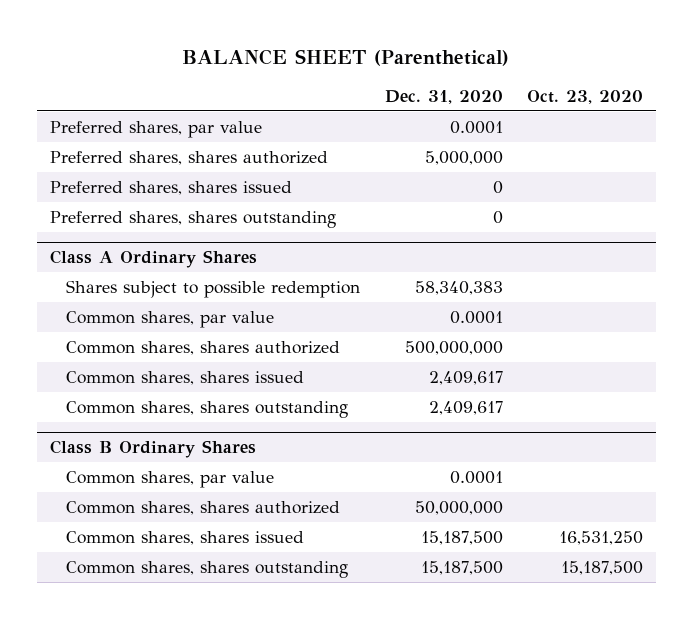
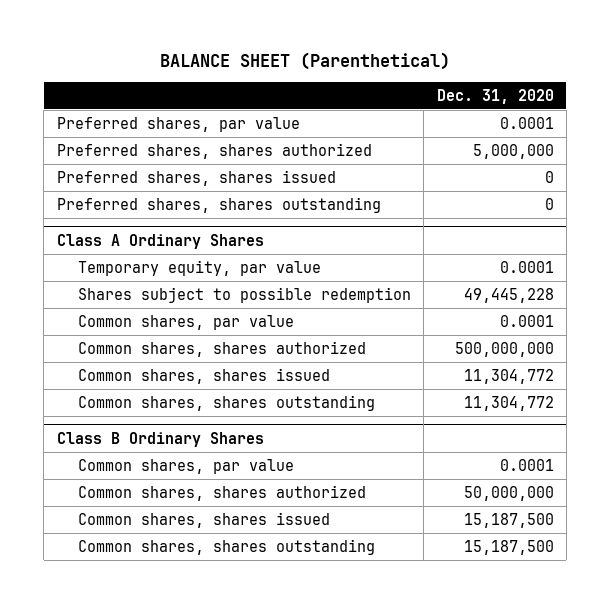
[527,90,644,105] Oct. 23, 2020 -> none
none -> [77,259,321,276] Temporary equity, par value
[414,280,503,295] 58,340,383 -> [463,287,554,303] 49,445,228
[428,370,503,385] 2,409,617 -> [463,368,554,384] 11,304,772
[428,400,503,415] 2,409,617 -> [463,395,554,411] 11,304,772

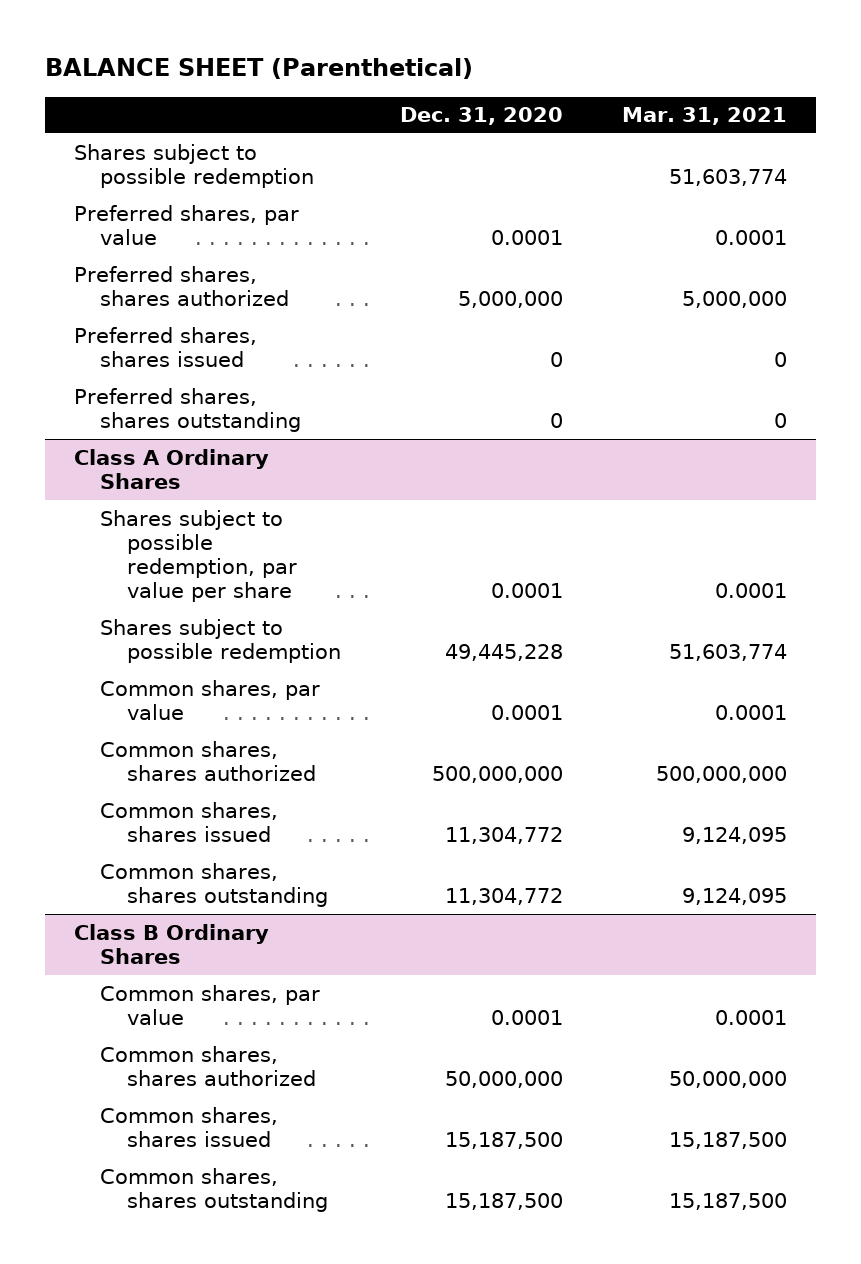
none -> [621,107,787,126] Mar. 31, 2021
none -> [74,143,315,188] Shares subject to possible redemption
[77,259,321,276] Temporary equity, par value -> [100,509,297,603] Shares subject to possible redemption, par value per share

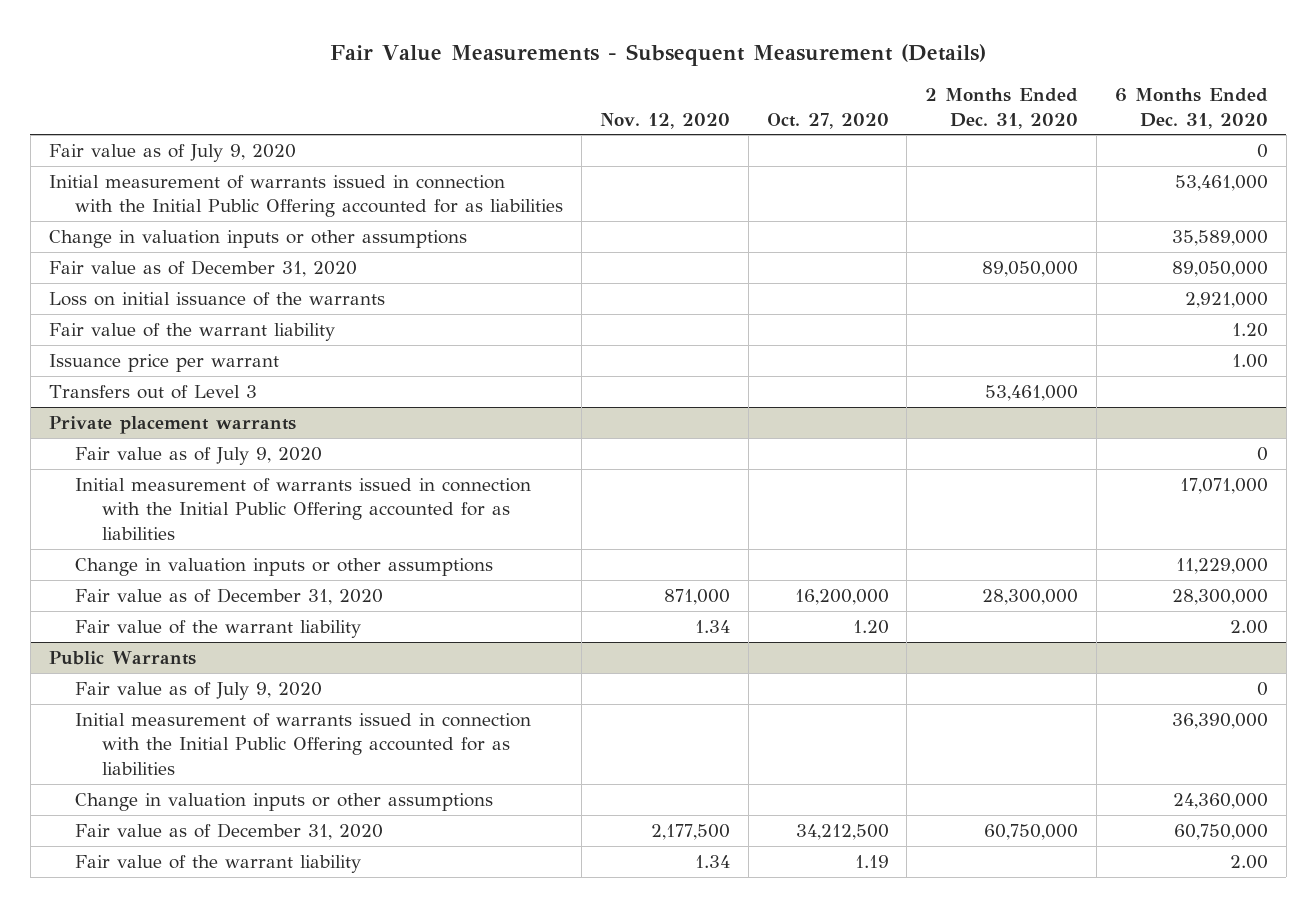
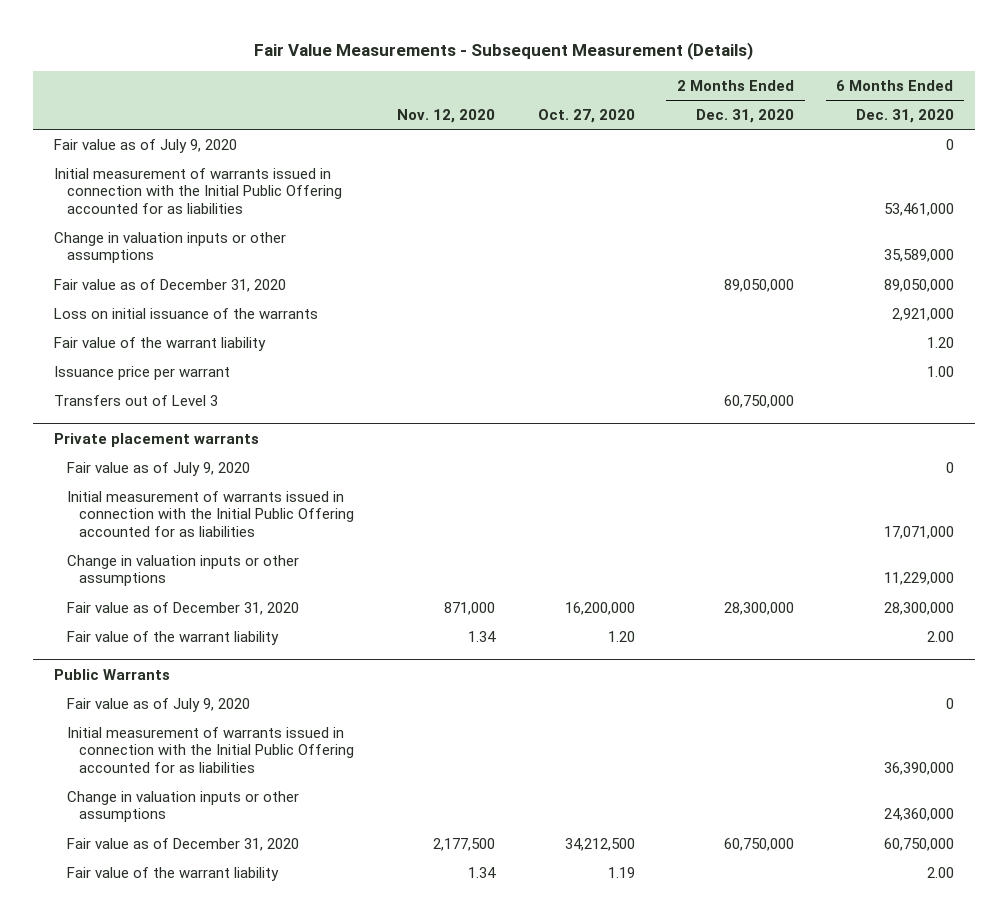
[985,384,1079,401] 53,461,000 -> [724,394,795,408] 60,750,000

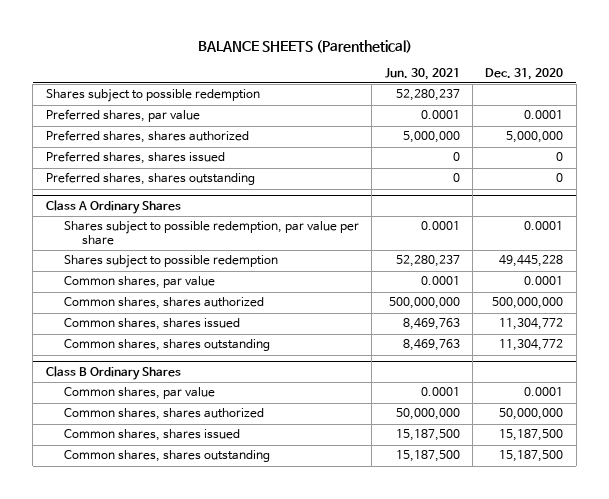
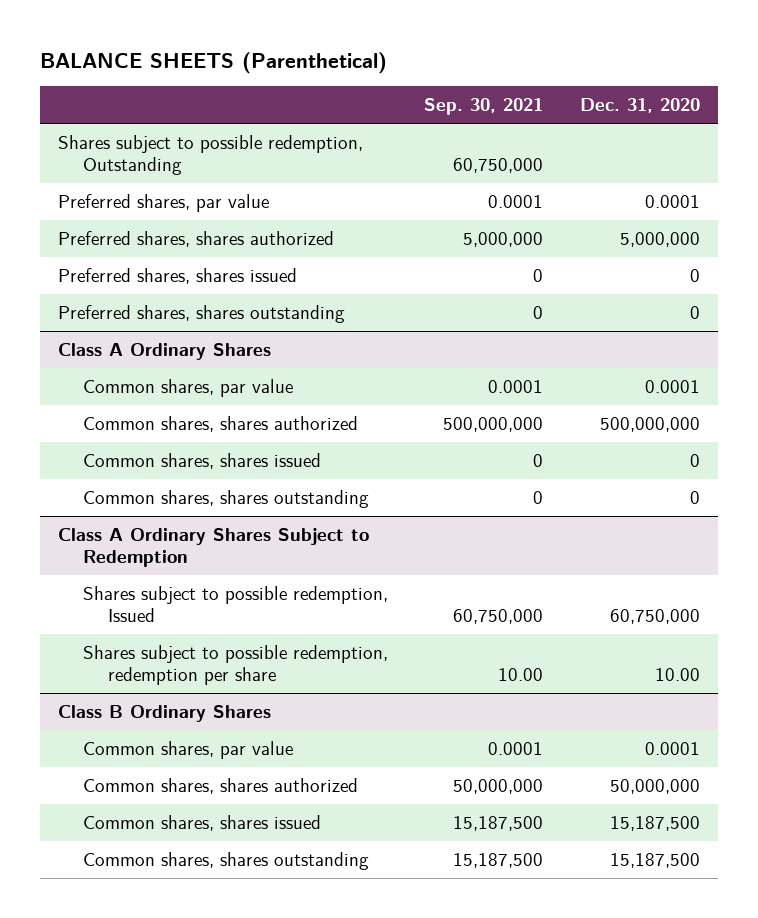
[384,67,460,80] Jun. 30, 2021 -> none
none -> [424,98,544,116] Sep. 30, 2021
[45,89,260,103] Shares subject to possible redemption -> [57,134,363,176] Shares subject to possible redemption, Outstanding
[63,221,359,245] Shares subject to possible redemption, par value per share -> none
[63,255,278,269] Shares subject to possible redemption -> none
[499,318,564,331] 11,304,772 -> [689,453,700,467] 0
[499,339,564,352] 11,304,772 -> [689,490,700,504] 0
none -> [57,527,369,568] Class A Ordinary Shares Subject to Redemption
none -> [82,585,388,623] Shares subject to possible redemption, Issued
none -> [82,644,388,686] Shares subject to possible redemption, redemption per share

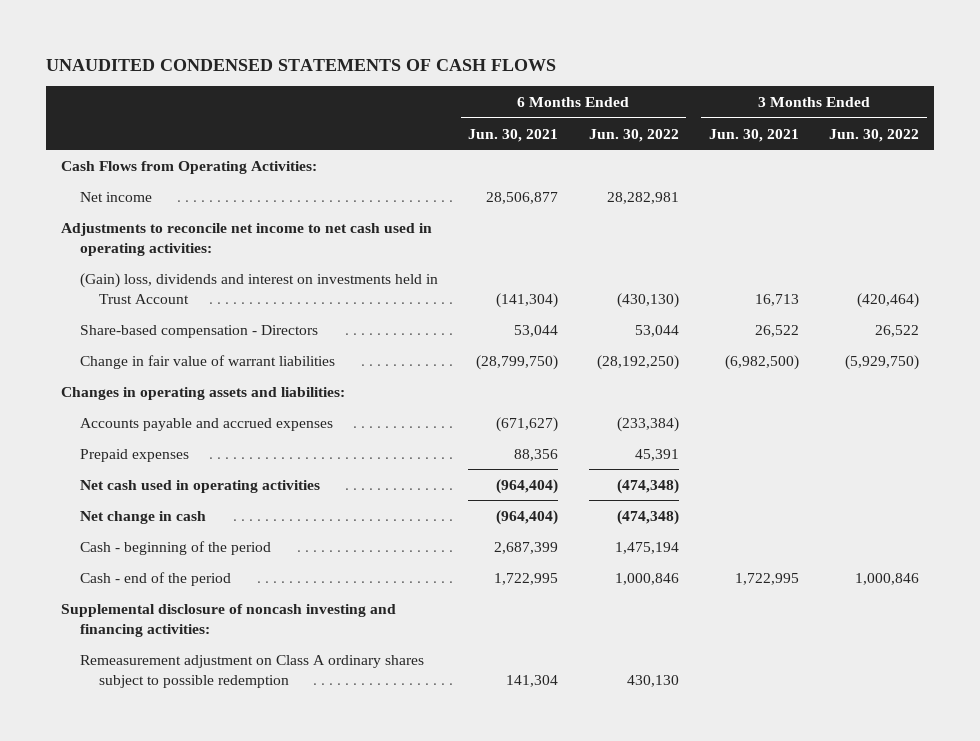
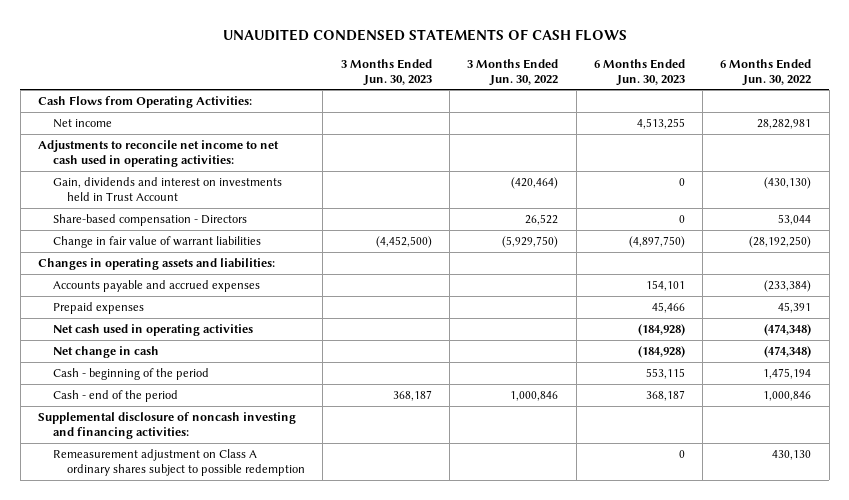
[468,128,559,142] Jun. 30, 2021 -> none
[708,128,799,142] Jun. 30, 2021 -> none
none -> [340,58,432,86] 3 Months Ended Jun. 30, 2023
none -> [593,58,685,86] 6 Months Ended Jun. 30, 2023
[80,272,439,304] (Gain) loss, dividends and interest on investments held in Trust Account -> [52,177,282,201] Gain, dividends and interest on investments held in Trust Account

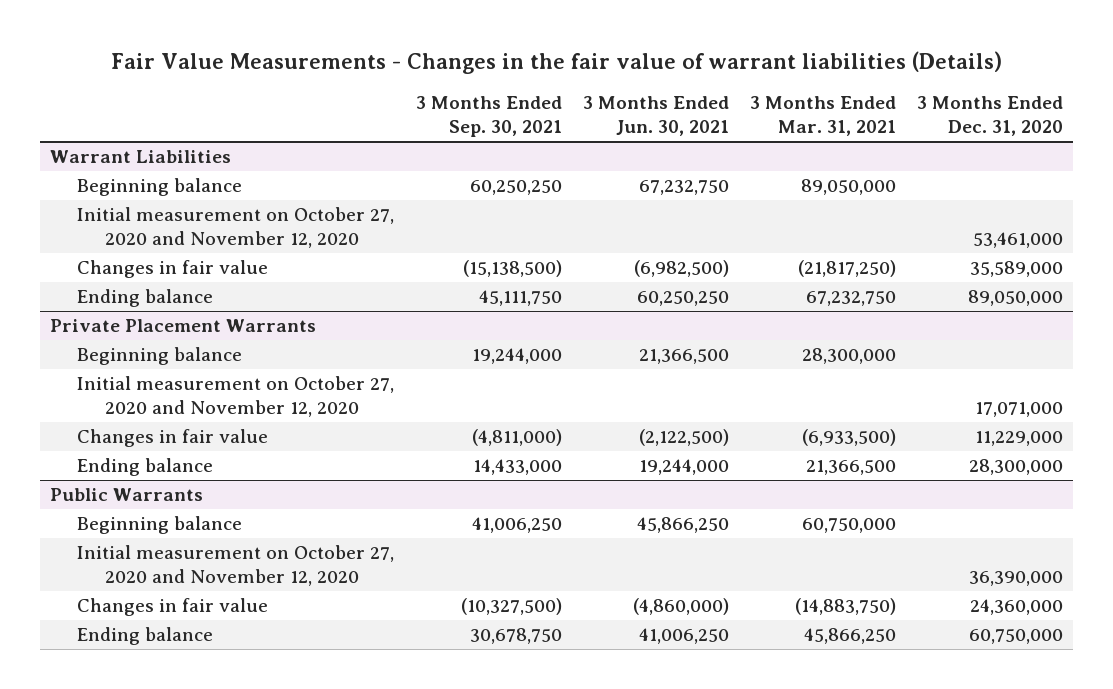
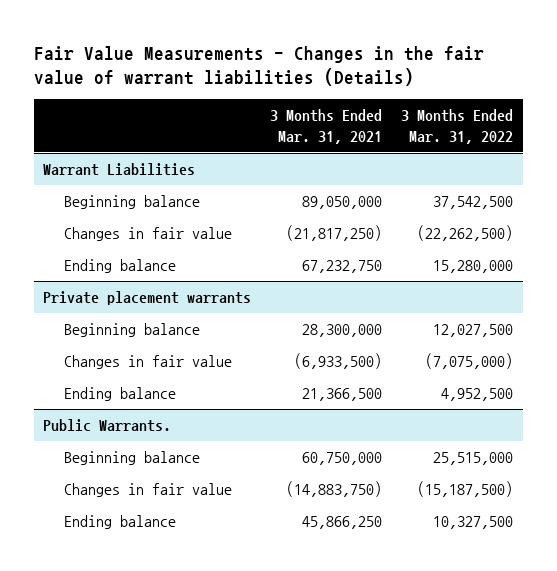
[415,96,562,138] 3 Months Ended Sep. 30, 2021 -> none
[582,96,729,137] 3 Months Ended Jun. 30, 2021 -> none
[916,96,1063,137] 3 Months Ended Dec. 31, 2020 -> none
none -> [401,109,514,144] 3 Months Ended Mar. 31, 2022
[77,206,395,248] Initial measurement on October 27, 2020 and November 12, 2020 -> none
[50,318,317,332] Private Placement Warrants -> [43,290,252,305] Private placement warrants
[77,375,395,417] Initial measurement on October 27, 2020 and November 12, 2020 -> none
[50,487,204,501] Public Warrants -> [43,418,172,432] Public Warrants.
[77,544,395,586] Initial measurement on October 27, 2020 and November 12, 2020 -> none

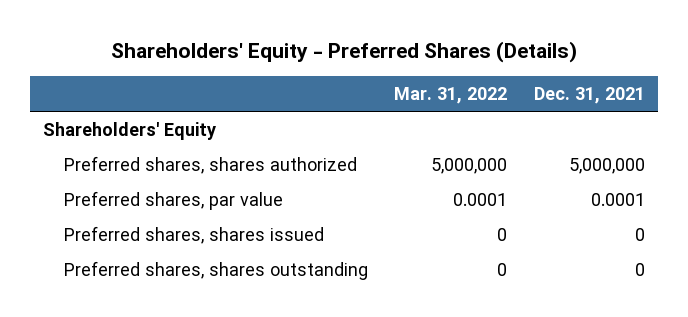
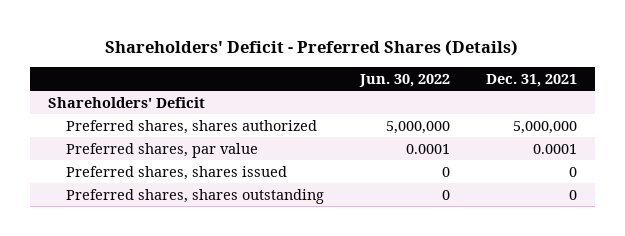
[111,40,578,63] Shareholders' Equity - Preferred Shares (Details) -> [105,39,519,56] Shareholders' Deficit - Preferred Shares (Details)
[394,86,508,104] Mar. 31, 2022 -> none
none -> [358,73,450,87] Jun. 30, 2022
[42,121,216,140] Shareholders' Equity -> [47,96,205,108] Shareholders' Deficit

